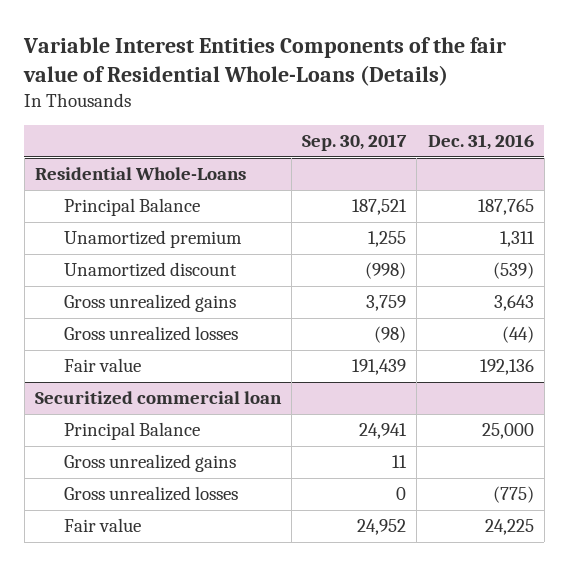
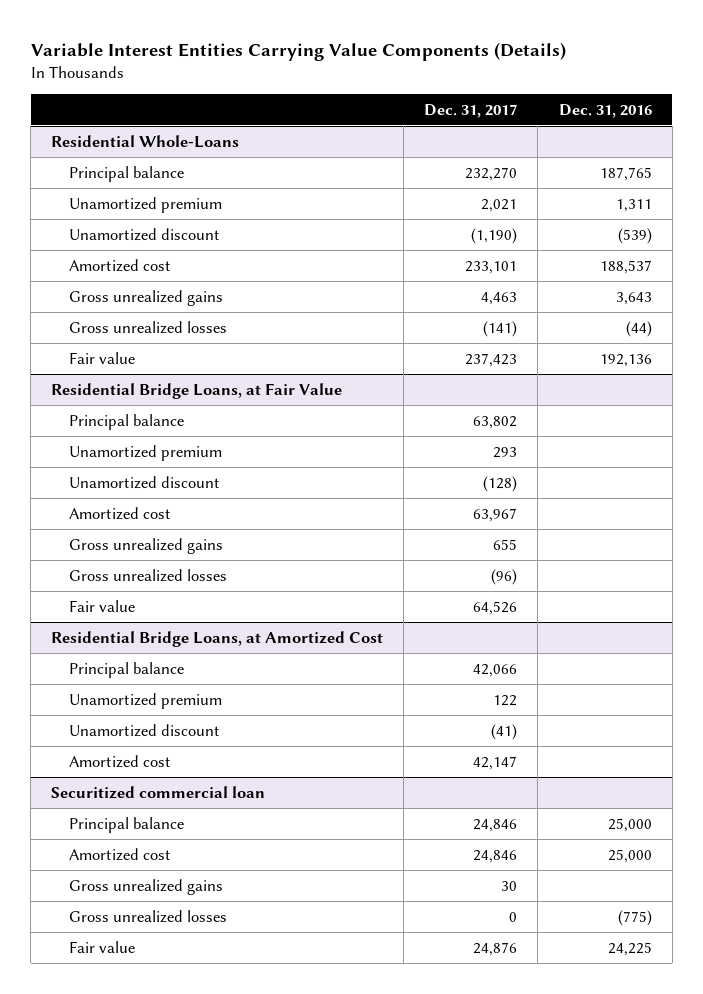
[23,36,507,86] Variable Interest Entities Components of the fair value of Residential Whole-Loans (Details) -> [30,41,566,61] Variable Interest Entities Carrying Value Components (Details)
[302,134,408,152] Sep. 30, 2017 -> none
none -> [424,103,518,118] Dec. 31, 2017
[64,198,201,217] Principal Balance -> [69,165,185,182] Principal balance
none -> [69,258,172,272] Amortized cost
none -> [51,382,343,399] Residential Bridge Loans, at Fair Value
none -> [69,413,185,430] Principal balance
none -> [69,444,223,461] Unamortized premium
none -> [69,475,221,489] Unamortized discount
none -> [69,506,172,520] Amortized cost
none -> [69,537,224,554] Gross unrealized gains
none -> [69,568,228,582] Gross unrealized losses
none -> [69,599,136,612] Fair value
none -> [51,630,384,647] Residential Bridge Loans, at Amortized Cost
none -> [69,661,185,678] Principal balance
none -> [69,692,223,709] Unamortized premium
none -> [69,723,221,737] Unamortized discount
none -> [69,754,172,768] Amortized cost
[64,422,201,441] Principal Balance -> [69,816,185,833] Principal balance
none -> [69,847,172,861] Amortized cost

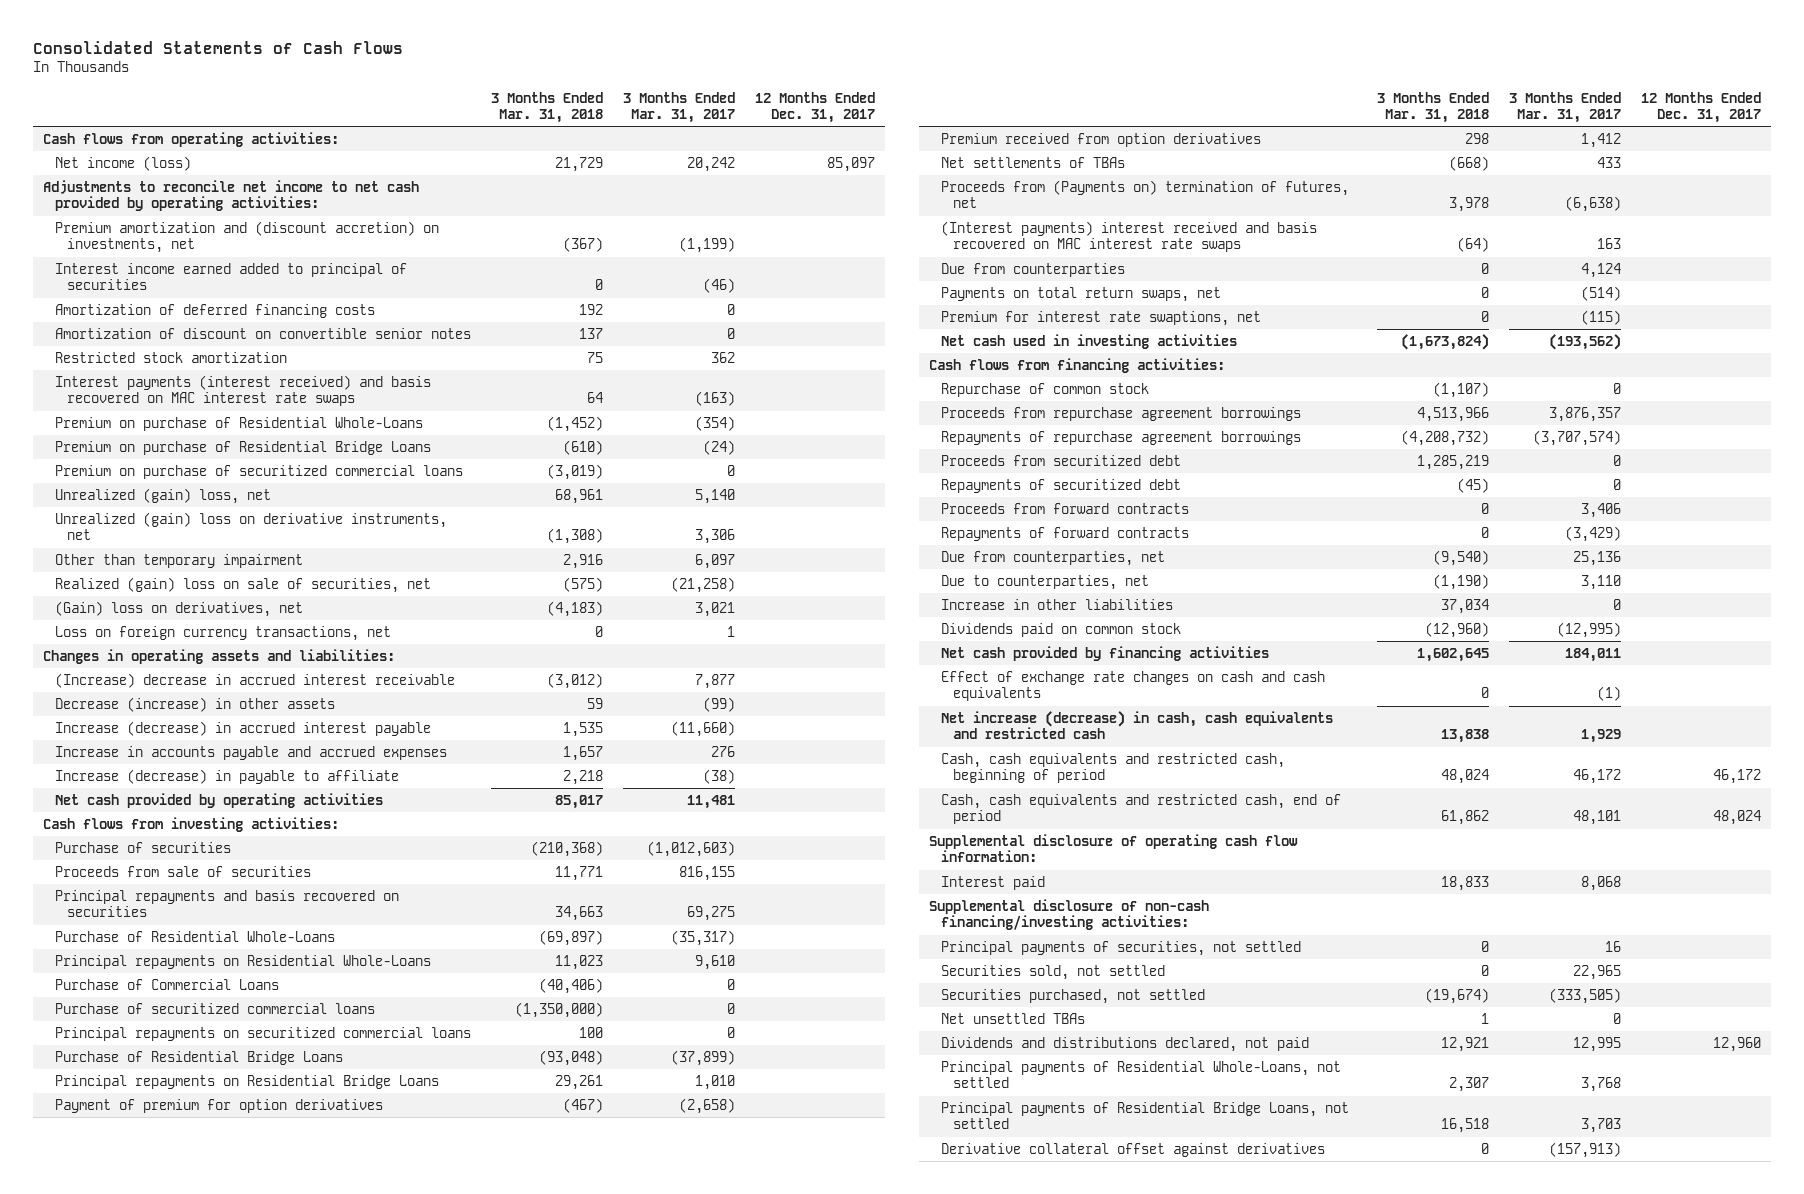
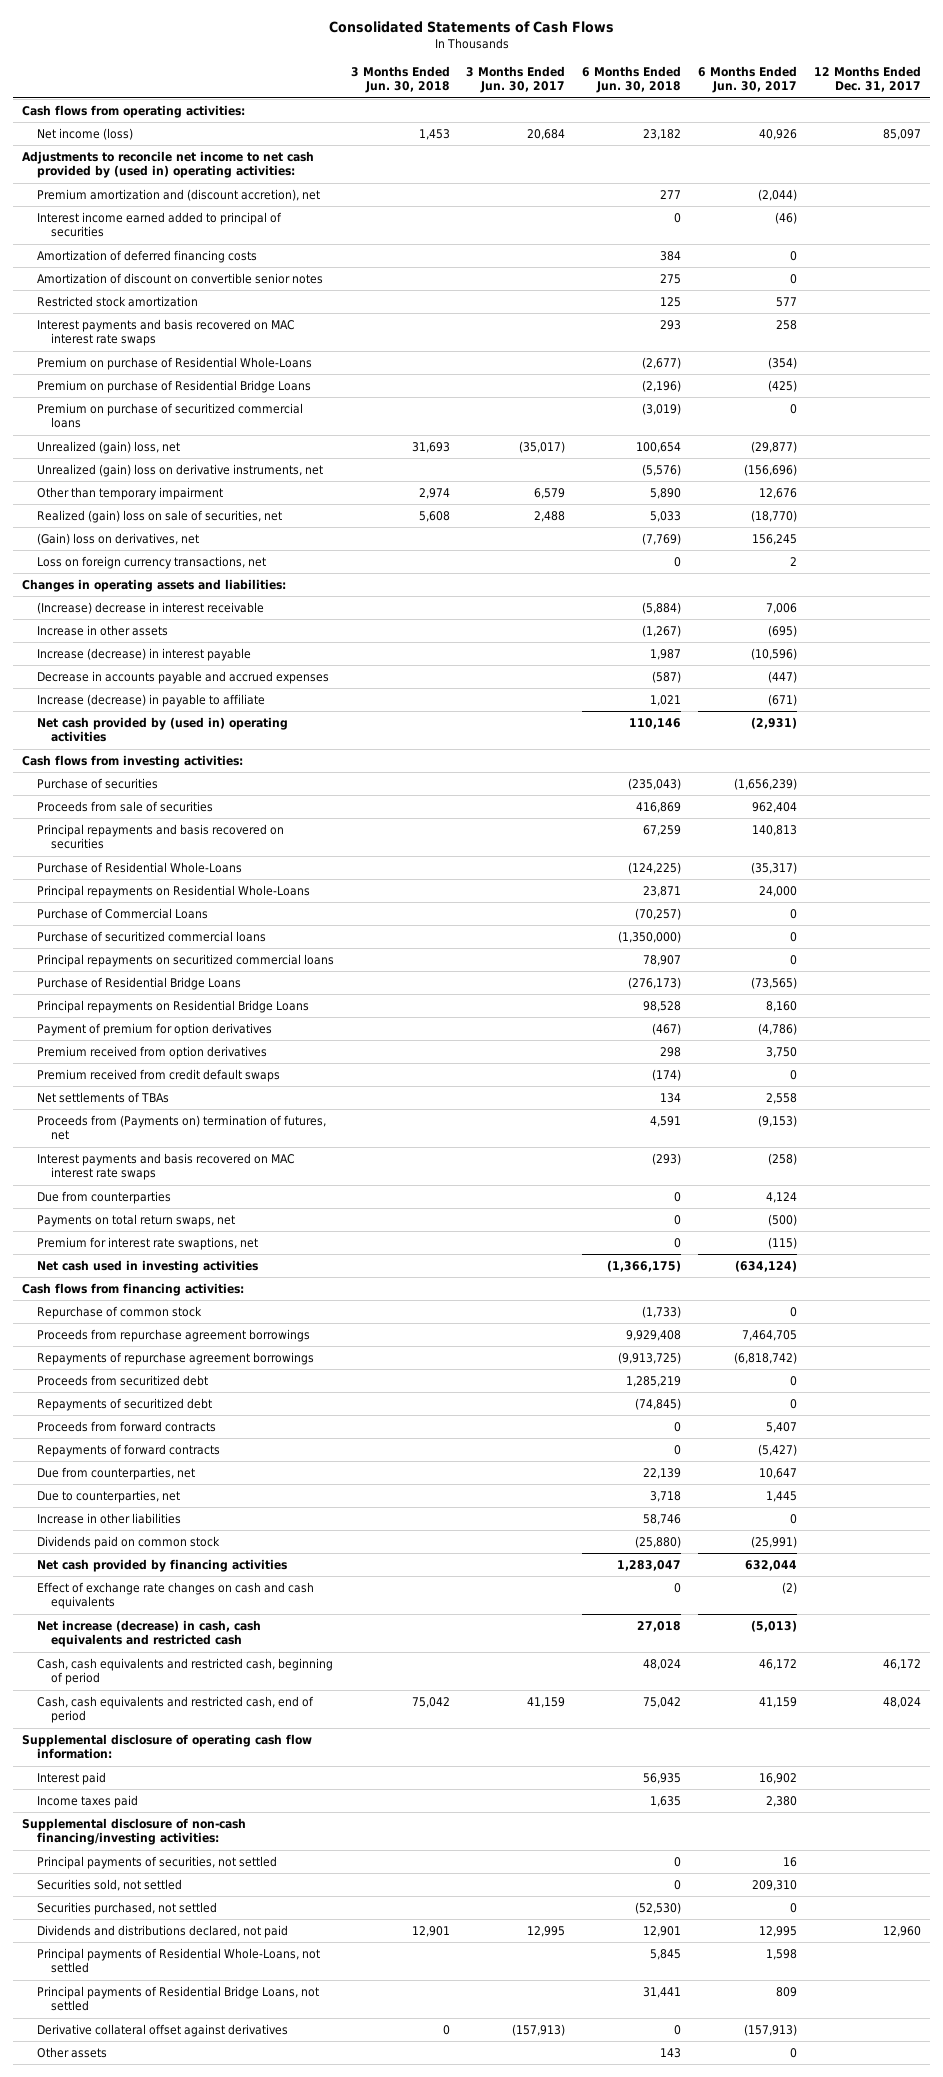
[490,91,603,123] 3 Months Ended Mar. 31, 2018 -> none
[622,91,735,123] 3 Months Ended Mar. 31, 2017 -> none
none -> [350,66,450,94] 3 Months Ended Jun. 30, 2018
none -> [466,66,566,94] 3 Months Ended Jun. 30, 2017
none -> [582,66,682,94] 6 Months Ended Jun. 30, 2018
none -> [698,66,798,94] 6 Months Ended Jun. 30, 2017
[42,179,419,212] Adjustments to reconcile net income to net cash provided by operating activities: -> [21,151,314,179] Adjustments to reconcile net income to net cash provided by (used in) operating activities:
[54,220,439,254] Premium amortization and (discount accretion) on investments, net -> [36,189,320,202] Premium amortization and (discount accretion), net
[54,374,431,407] Interest payments (interest received) and basis recovered on MAC interest rate swaps -> [36,319,295,347] Interest payments and basis recovered on MAC interest rate swaps
[54,672,455,688] (Increase) decrease in accrued interest receivable -> [36,602,264,615] (Increase) decrease in interest receivable
[54,696,335,712] Decrease (increase) in other assets -> [36,625,168,637] Increase in other assets
[54,720,431,736] Increase (decrease) in accrued interest payable -> [36,648,251,662] Increase (decrease) in interest payable
[54,745,447,760] Increase in accounts payable and accrued expenses -> [36,671,329,685] Decrease in accounts payable and accrued expenses
[54,792,383,808] Net cash provided by operating activities -> [36,717,288,743] Net cash provided by (used in) operating activities
none -> [36,1069,280,1083] Premium received from credit default swaps
[940,220,1317,253] (Interest payments) interest received and basis recovered on MAC interest rate swaps -> [36,1153,295,1181] Interest payments and basis recovered on MAC interest rate swaps
none -> [36,1795,138,1809] Income taxes paid
[940,1012,1085,1024] Net unsettled TBAs -> none
none -> [36,2047,107,2059] Other assets

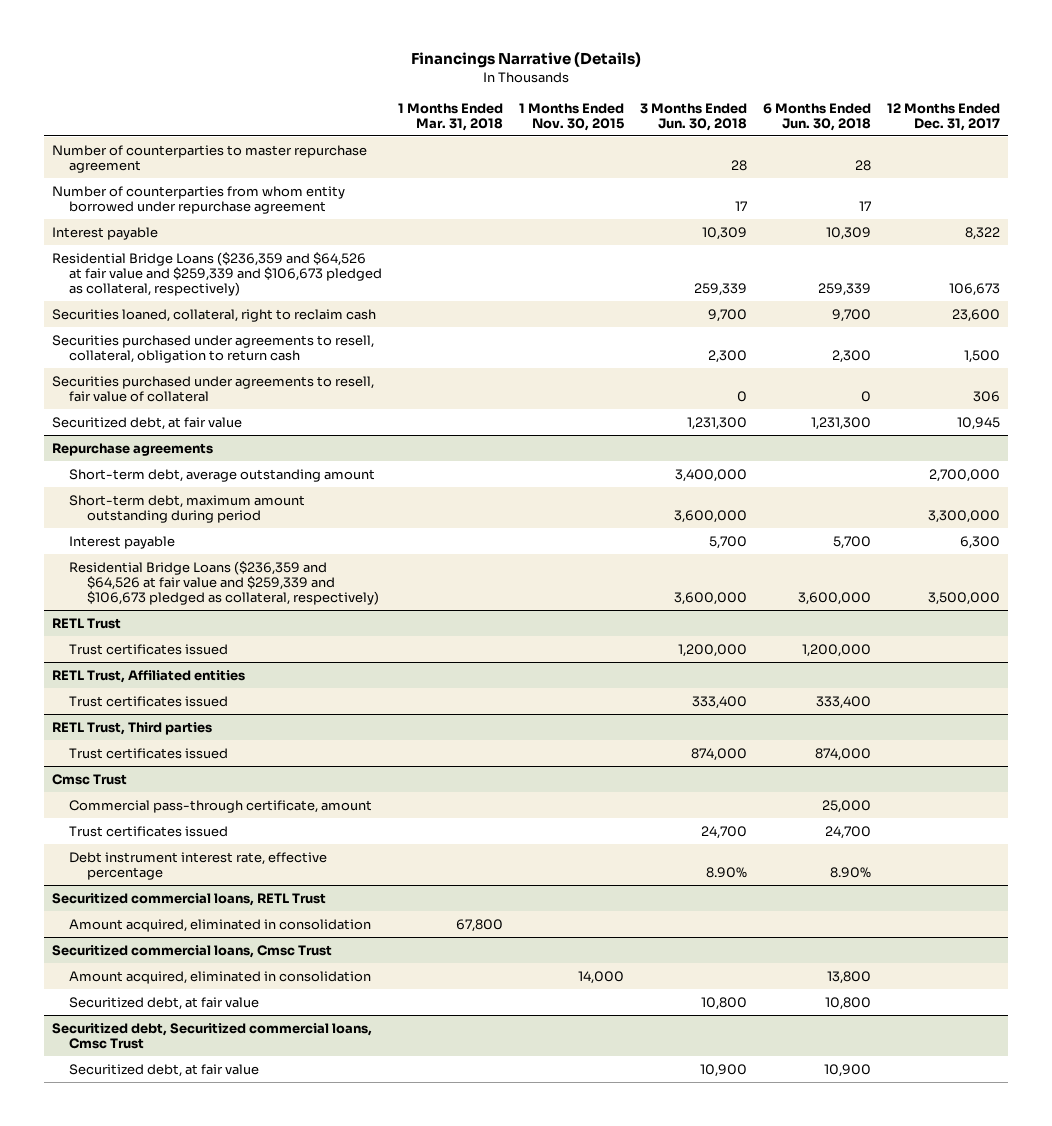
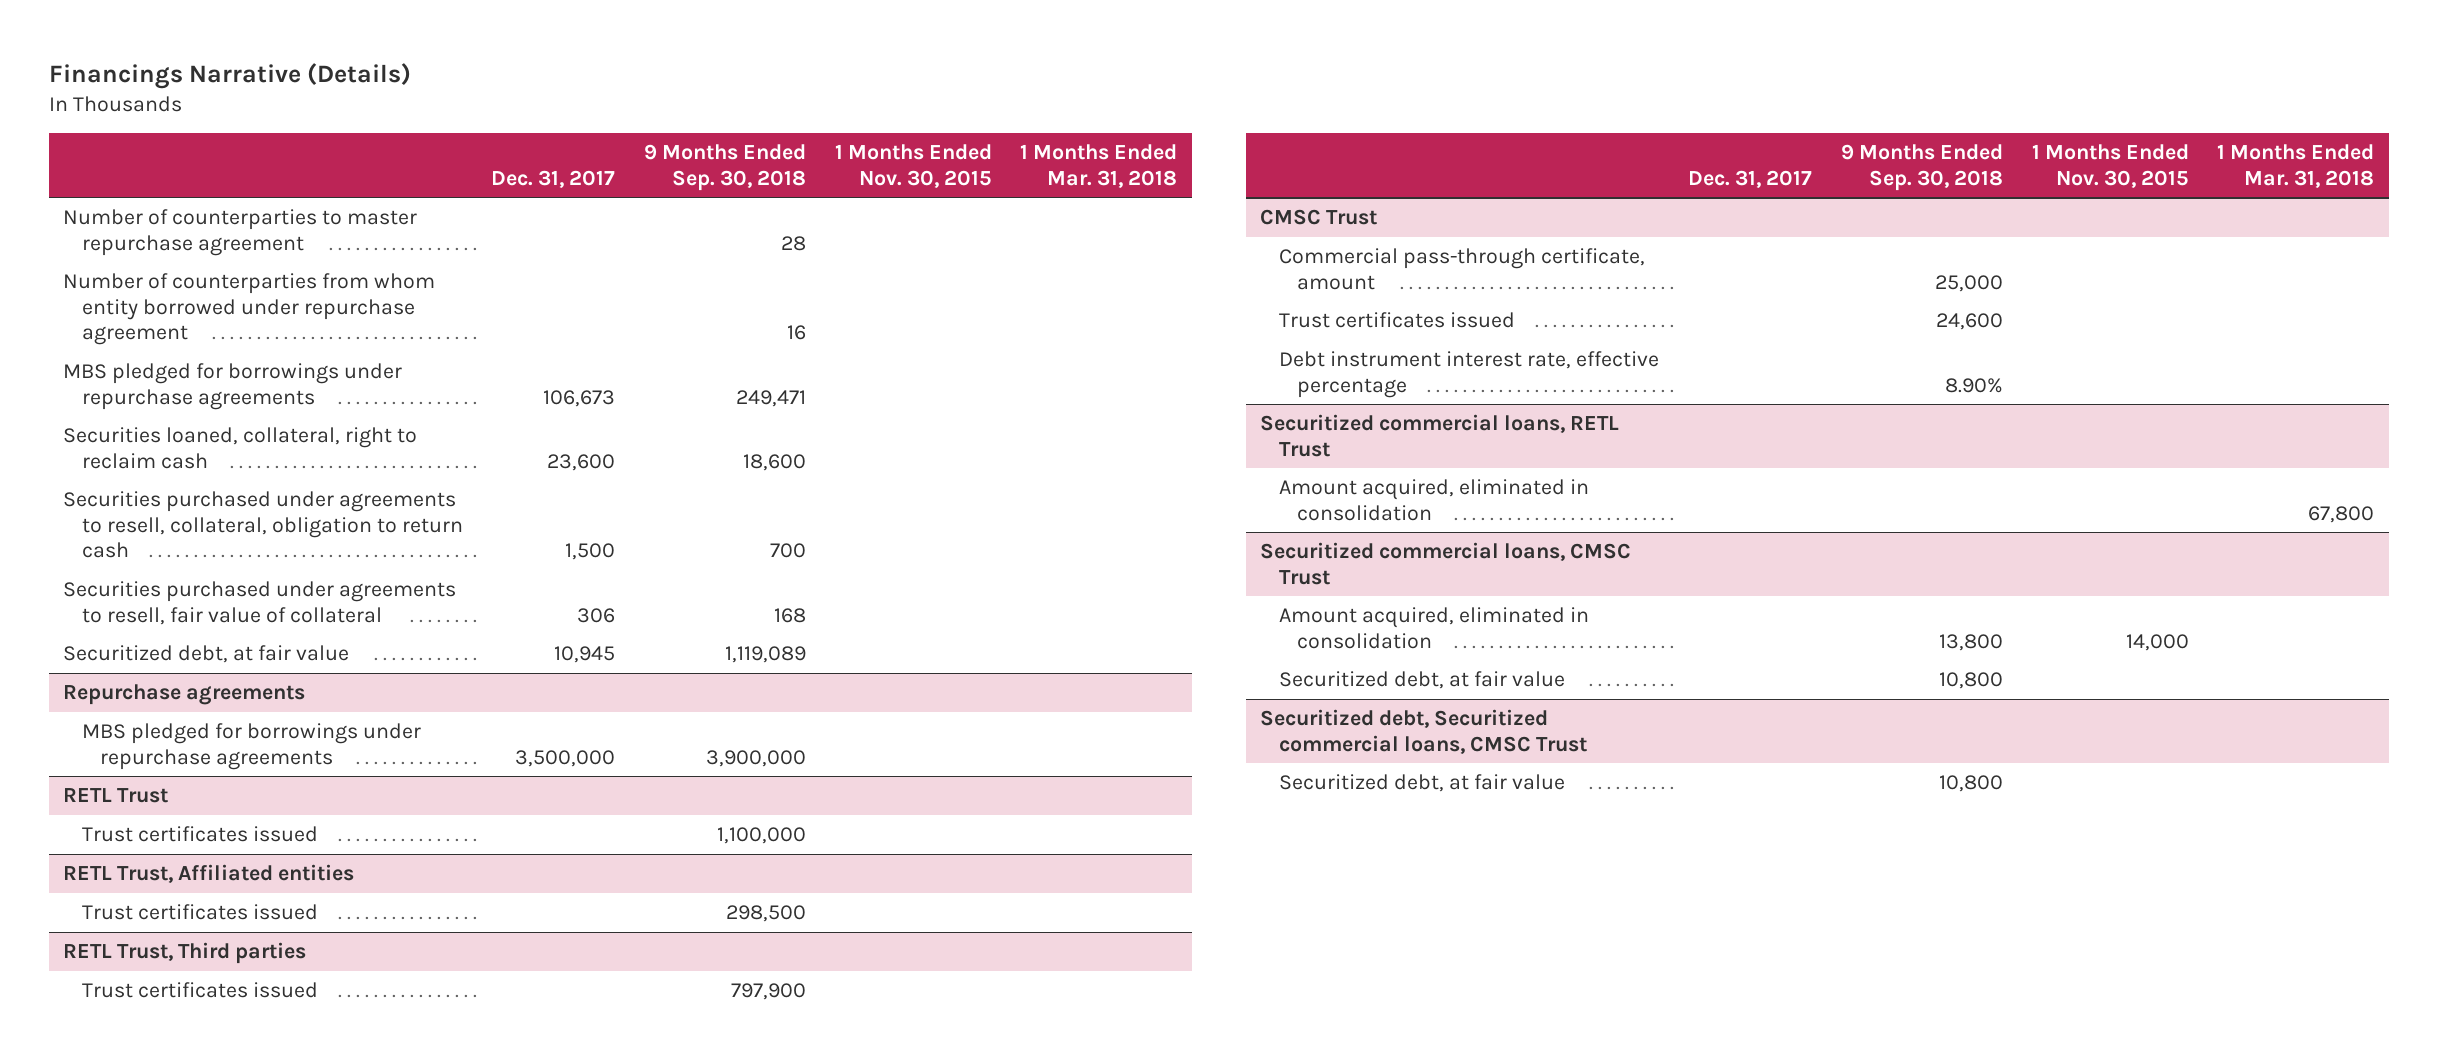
[640,102,748,131] 3 Months Ended Jun. 30, 2018 -> none
[763,102,872,131] 6 Months Ended Jun. 30, 2018 -> none
[887,102,1001,131] 12 Months Ended Dec. 31, 2017 -> none
none -> [491,169,616,188] Dec. 31, 2017
none -> [643,144,806,191] 9 Months Ended Sep. 30, 2018
[51,226,158,240] Interest payable -> none
[51,251,383,297] Residential Bridge Loans ($236,359 and $64,526 at fair value and $259,339 and $106,673 pledged as collateral, respectively) -> [63,363,403,410] MBS pledged for borrowings under repurchase agreements
[69,468,376,482] Short-term debt, average outstanding amount -> none
[69,494,306,523] Short-term debt, maximum amount outstanding during period -> none
[69,535,176,549] Interest payable -> none
[69,560,380,606] Residential Bridge Loans ($236,359 and $64,526 at fair value and $259,339 and $106,673 pledged as collateral, respectively) -> [81,723,421,770] MBS pledged for borrowings under repurchase agreements
[51,773,127,785] Cmsc Trust -> [1260,209,1378,226] CMSC Trust
[51,944,332,958] Securitized commercial loans, Cmsc Trust -> [1260,542,1632,585] Securitized commercial loans, CMSC Trust
[51,1022,372,1049] Securitized debt, Securitized commercial loans, Cmsc Trust -> [1260,709,1587,754] Securitized debt, Securitized commercial loans, CMSC Trust

